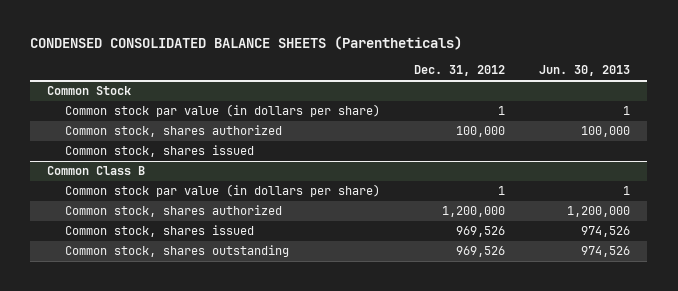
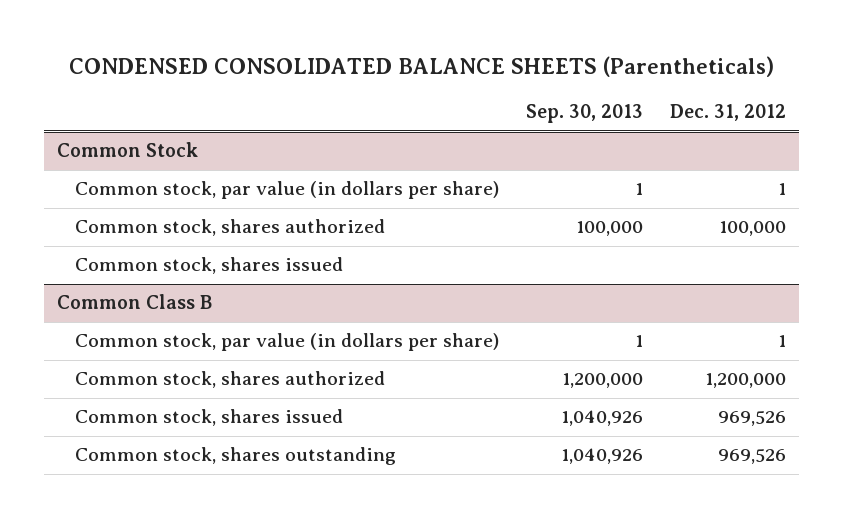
[539,65,631,77] Jun. 30, 2013 -> none
none -> [526,104,644,124] Sep. 30, 2013
[65,104,381,118] Common stock par value (in dollars per share) -> [75,181,500,200] Common stock, par value (in dollars per share)
[65,184,381,198] Common stock par value (in dollars per share) -> [75,333,500,352] Common stock, par value (in dollars per share)

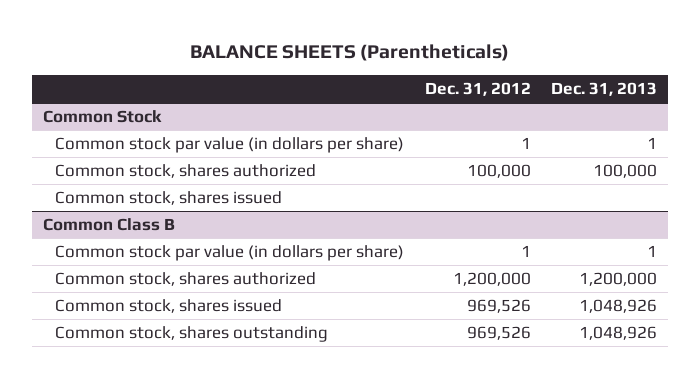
[69,55,775,77] CONDENSED CONSOLIDATED BALANCE SHEETS (Parentheticals) -> [189,44,509,62] BALANCE SHEETS (Parentheticals)
[526,104,644,124] Sep. 30, 2013 -> none
none -> [551,82,658,97] Dec. 31, 2013
[75,181,500,200] Common stock, par value (in dollars per share) -> [54,137,404,154] Common stock par value (in dollars per share)
[75,333,500,352] Common stock, par value (in dollars per share) -> [54,245,404,262] Common stock par value (in dollars per share)

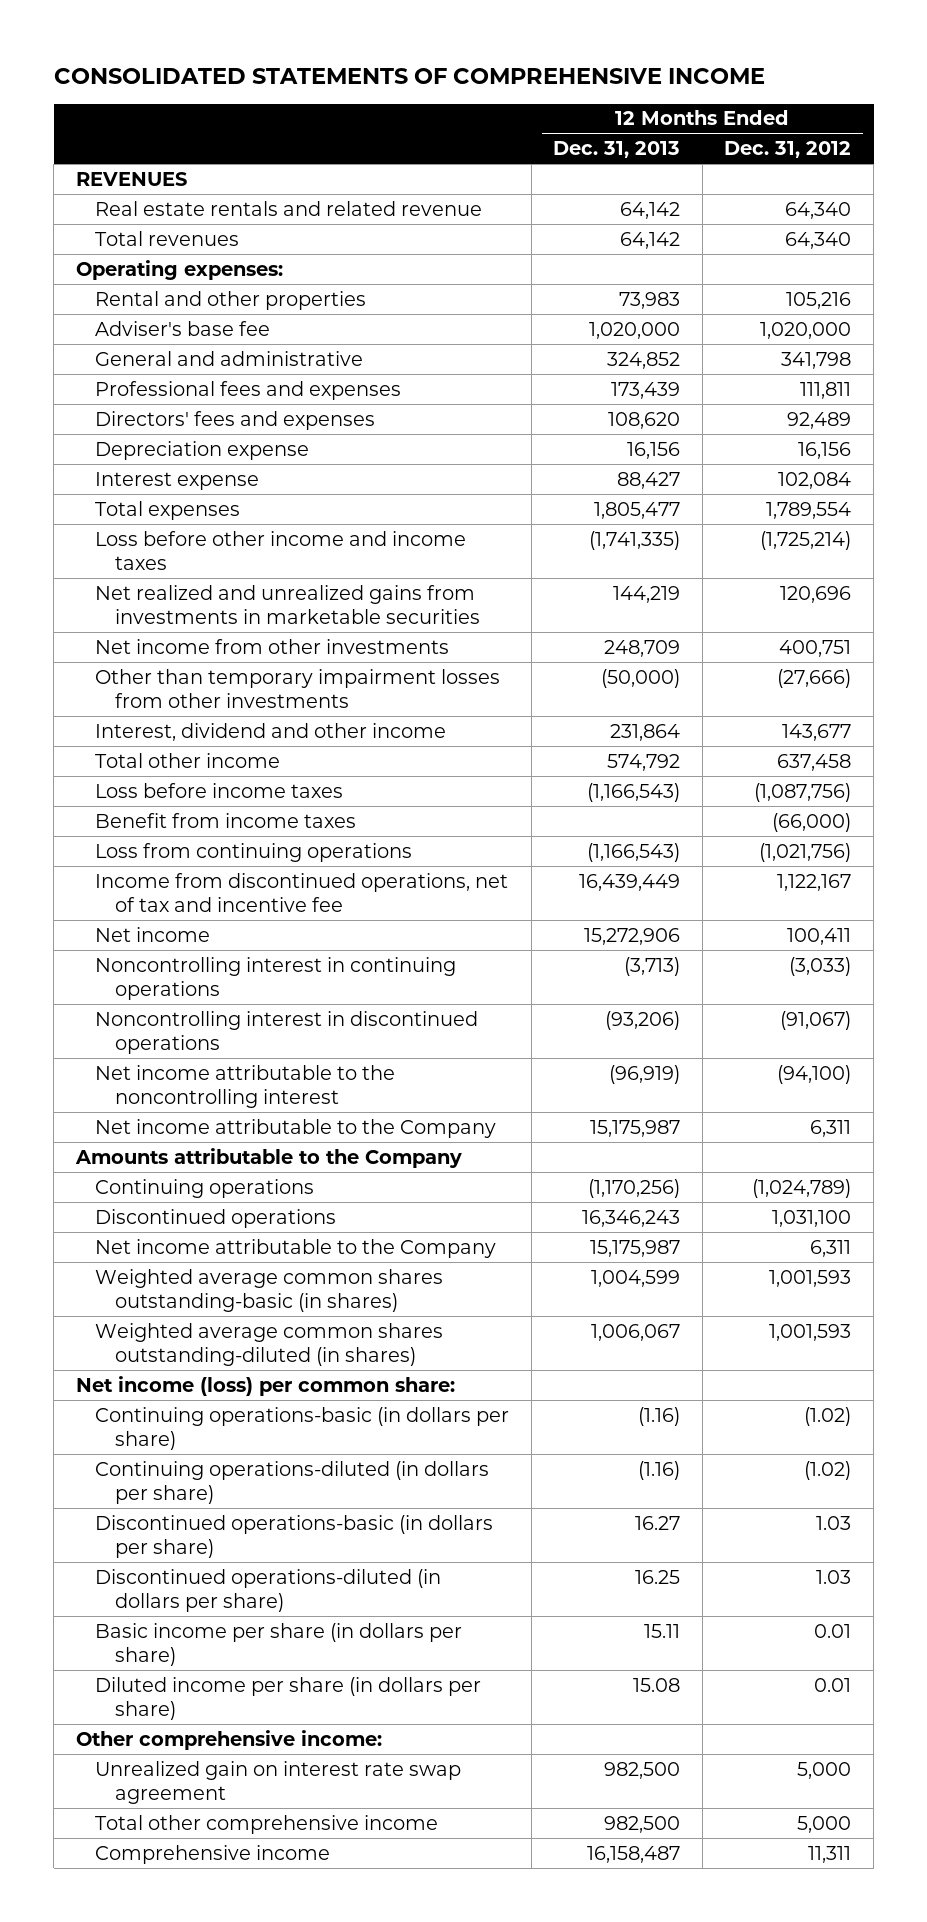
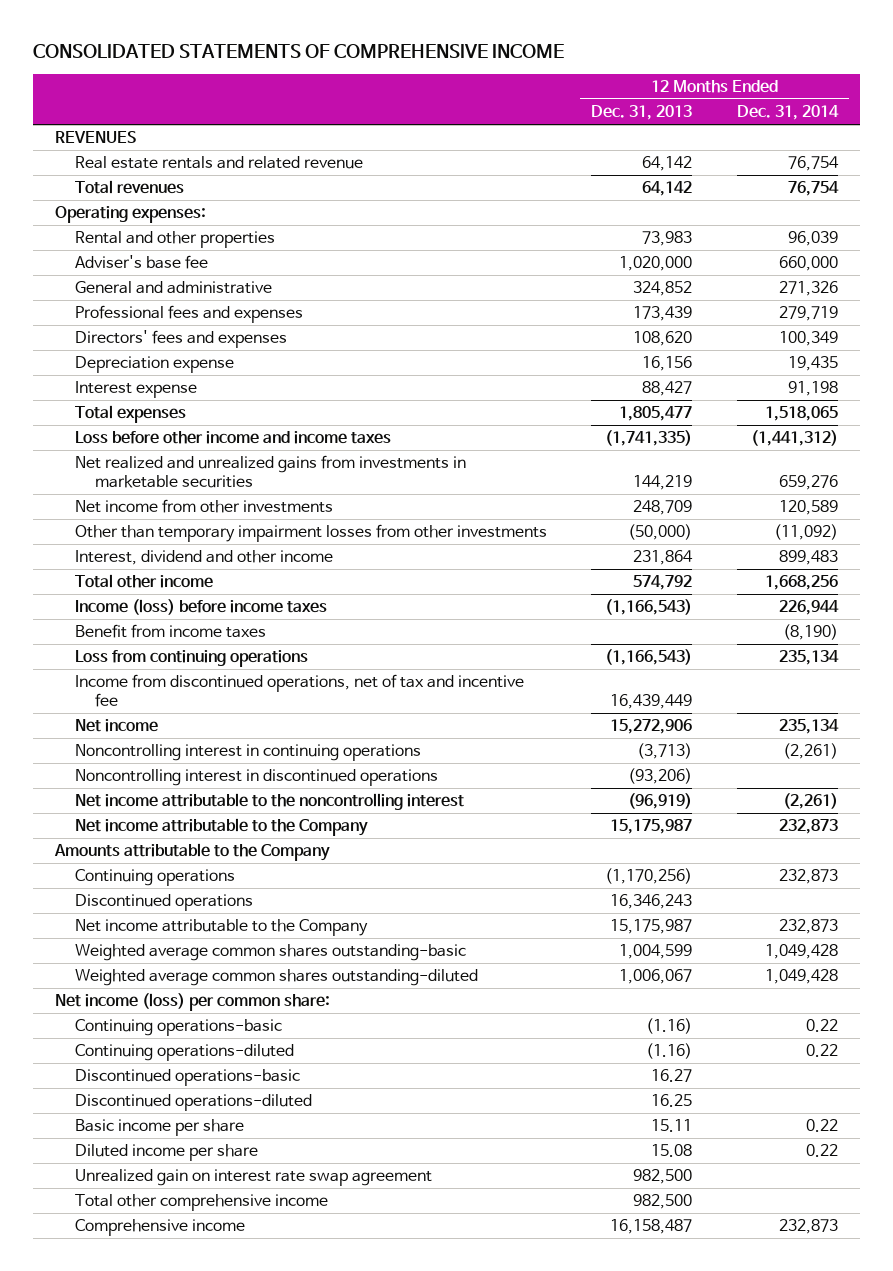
[724,141,852,159] Dec. 31, 2012 -> none
none -> [736,105,839,121] Dec. 31, 2014
[95,782,344,798] Loss before income taxes -> [74,599,327,616] Income (loss) before income taxes
[95,1268,444,1312] Weighted average common shares outstanding-basic (in shares) -> [74,944,466,962] Weighted average common shares outstanding-basic
[95,1322,444,1366] Weighted average common shares outstanding-diluted (in shares) -> [74,969,478,987] Weighted average common shares outstanding-diluted
[75,1729,382,1750] Other comprehensive income: -> none
[95,1406,510,1450] Continuing operations-basic (in dollars per share) -> [74,1019,282,1037] Continuing operations-basic
[95,1460,490,1504] Continuing operations-diluted (in dollars per share) -> [74,1044,294,1062] Continuing operations-diluted
[95,1514,494,1558] Discontinued operations-basic (in dollars per share) -> [74,1069,300,1087] Discontinued operations-basic
[95,1568,442,1612] Discontinued operations-diluted (in dollars per share) -> [74,1094,312,1112] Discontinued operations-diluted
[95,1622,463,1666] Basic income per share (in dollars per share) -> [74,1119,244,1137] Basic income per share
[95,1676,482,1720] Diluted income per share (in dollars per share) -> [74,1144,258,1162] Diluted income per share

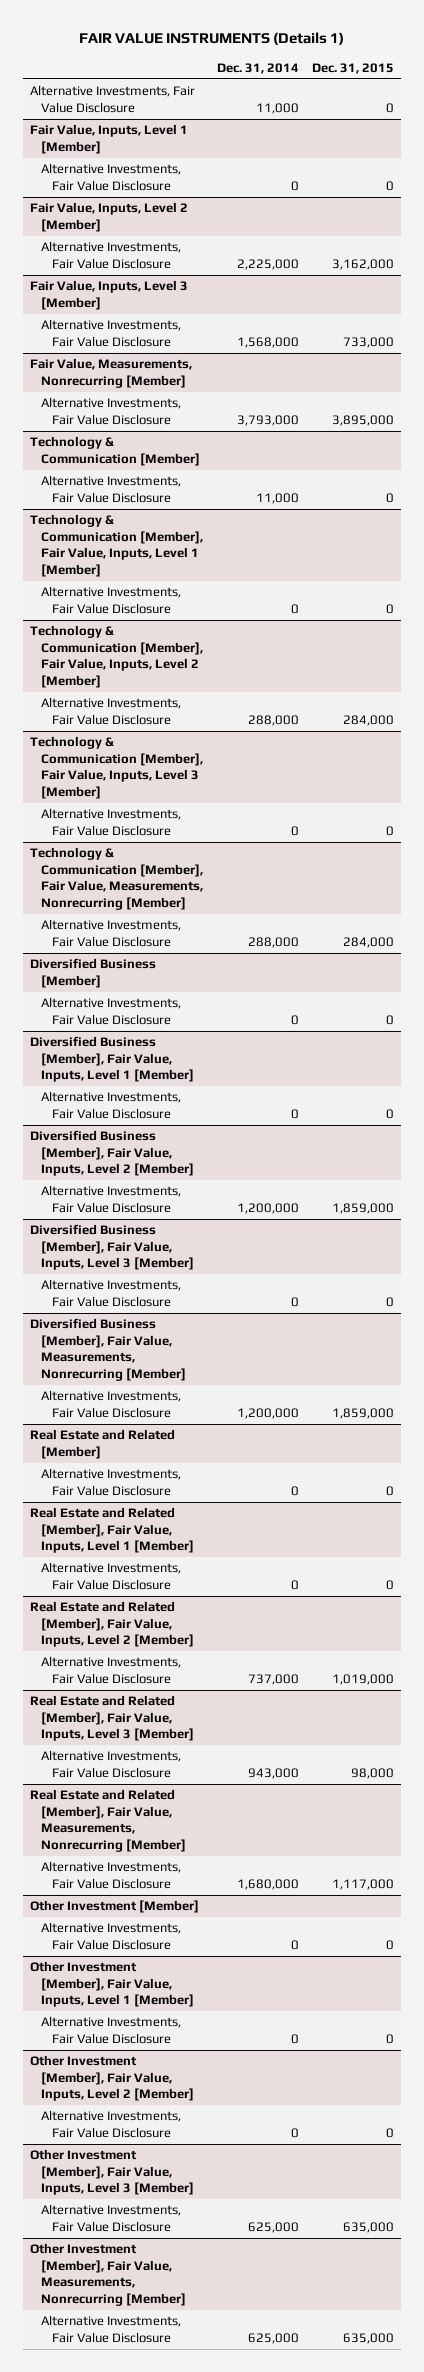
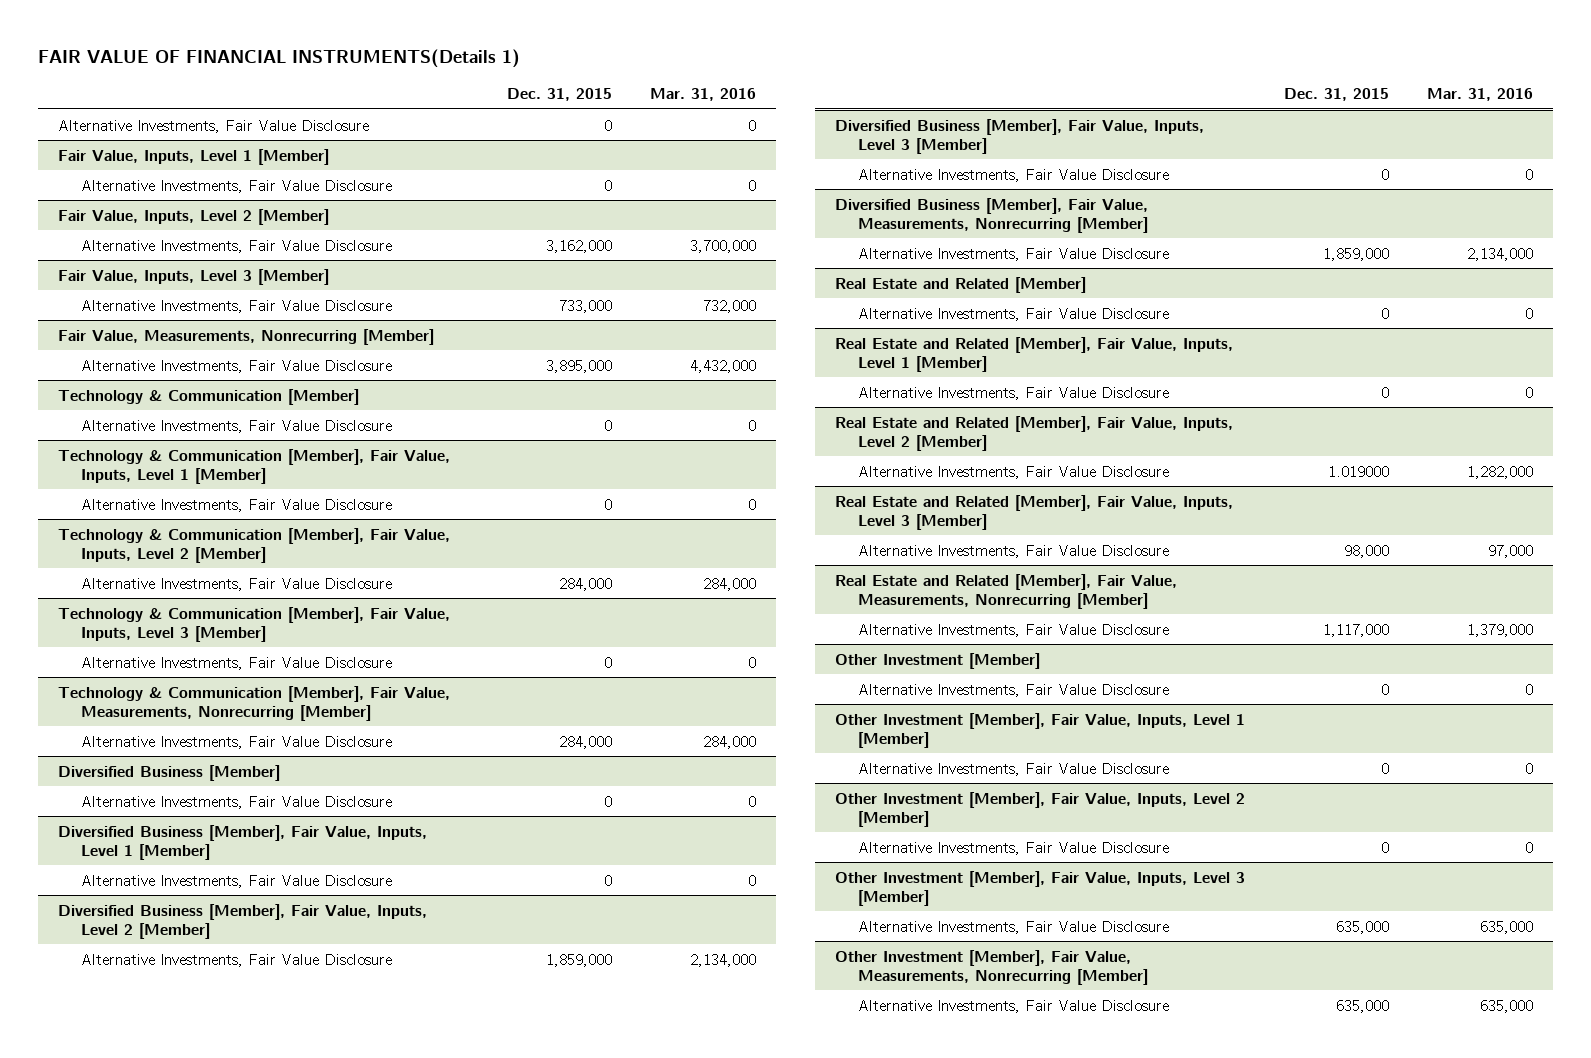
[78,32,344,46] FAIR VALUE INSTRUMENTS (Details 1) -> [38,48,521,68] FAIR VALUE OF FINANCIAL INSTRUMENTS(Details 1)
[216,62,299,74] Dec. 31, 2014 -> none
none -> [650,87,757,101] Mar. 31, 2016
[331,1673,394,1685] 1,019,000 -> [1327,465,1389,477] 1.019000

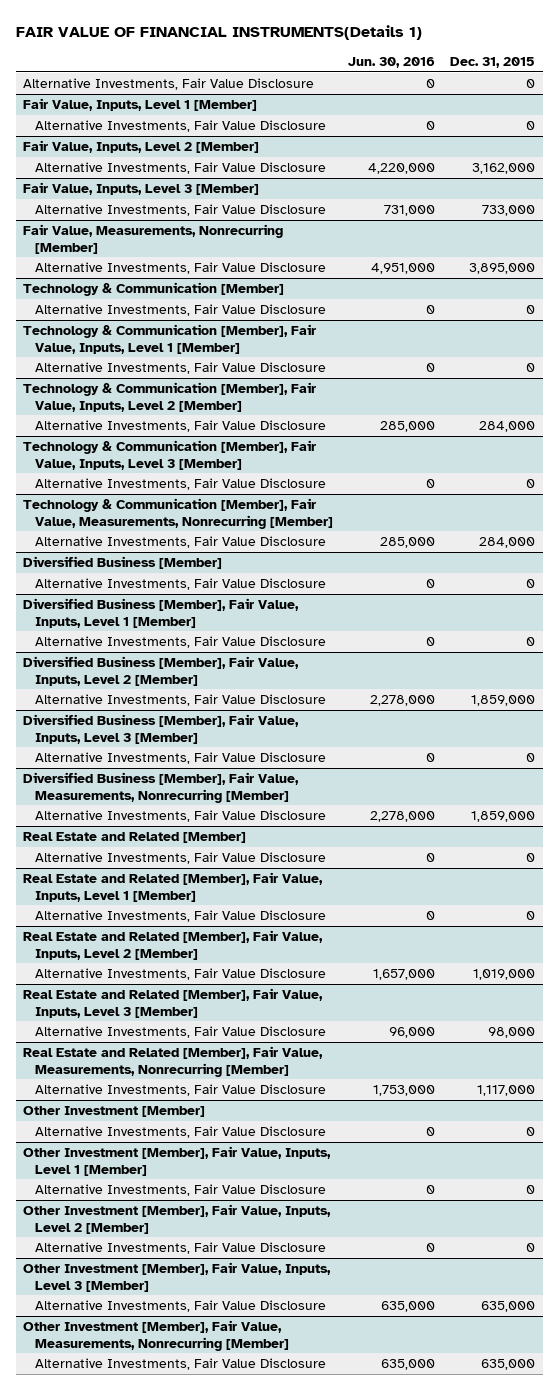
[650,87,757,101] Mar. 31, 2016 -> none
none -> [347,56,435,68] Jun. 30, 2016
[1327,465,1389,477] 1.019000 -> [472,969,535,981] 1,019,000

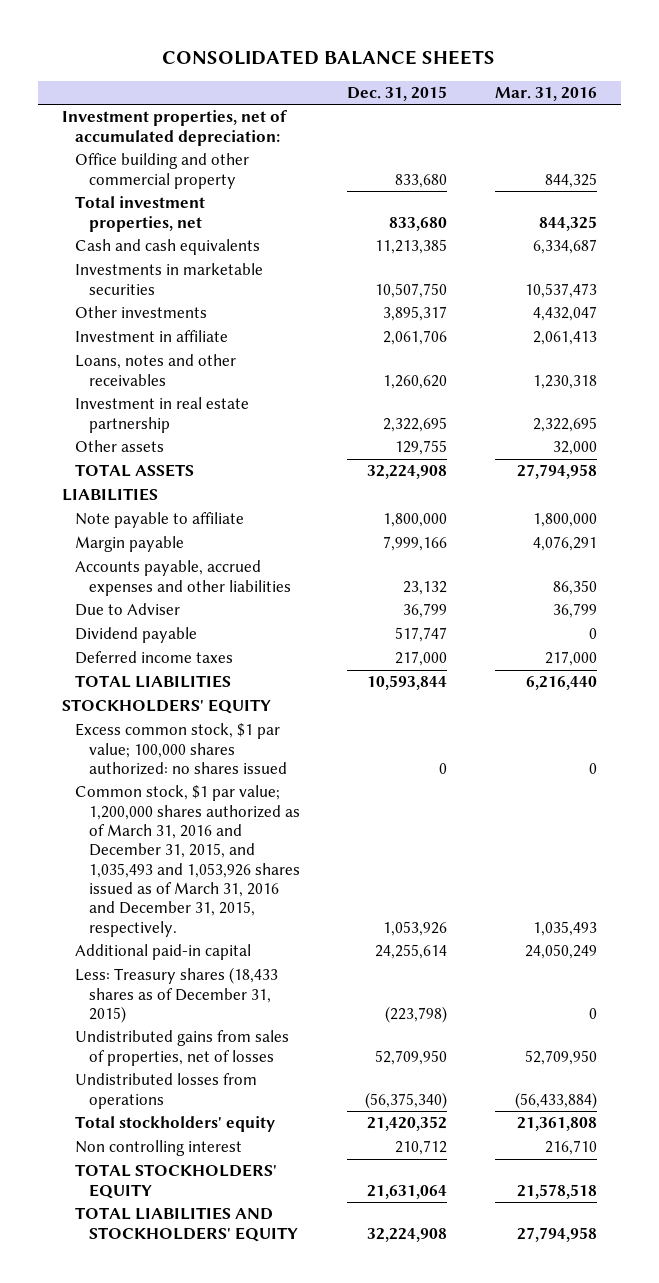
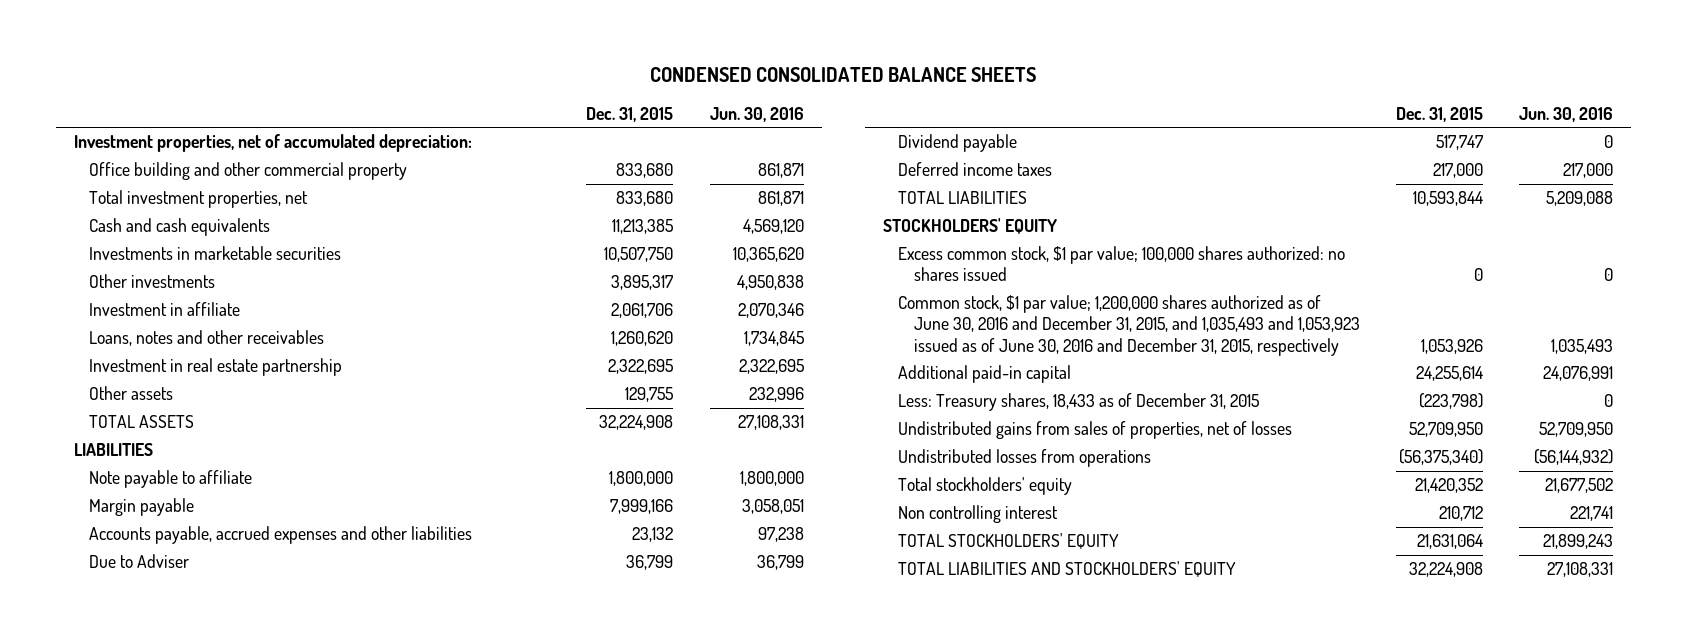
[162,49,496,65] CONSOLIDATED BALANCE SHEETS -> [650,67,1037,83] CONDENSED CONSOLIDATED BALANCE SHEETS
[495,86,598,101] Mar. 31, 2016 -> none
none -> [709,106,804,122] Jun. 30, 2016
[75,785,300,937] Common stock, $1 par value; 1,200,000 shares authorized as of March 31, 2016 and December 31, 2015, and 1,035,493 and 1,053,926 shares issued as of March 31, 2016 and December 31, 2015, respectively. -> [898,295,1360,356] Common stock, $1 par value; 1,200,000 shares authorized as of June 30, 2016 and December 31, 2015, and 1,035,493 and 1,053,923 issued as of June 30, 2016 and December 31, 2015, respectively
[75,967,279,1023] Less: Treasury shares (18,433 shares as of December 31, 2015) -> [898,393,1260,412] Less: Treasury shares, 18,433 as of December 31, 2015

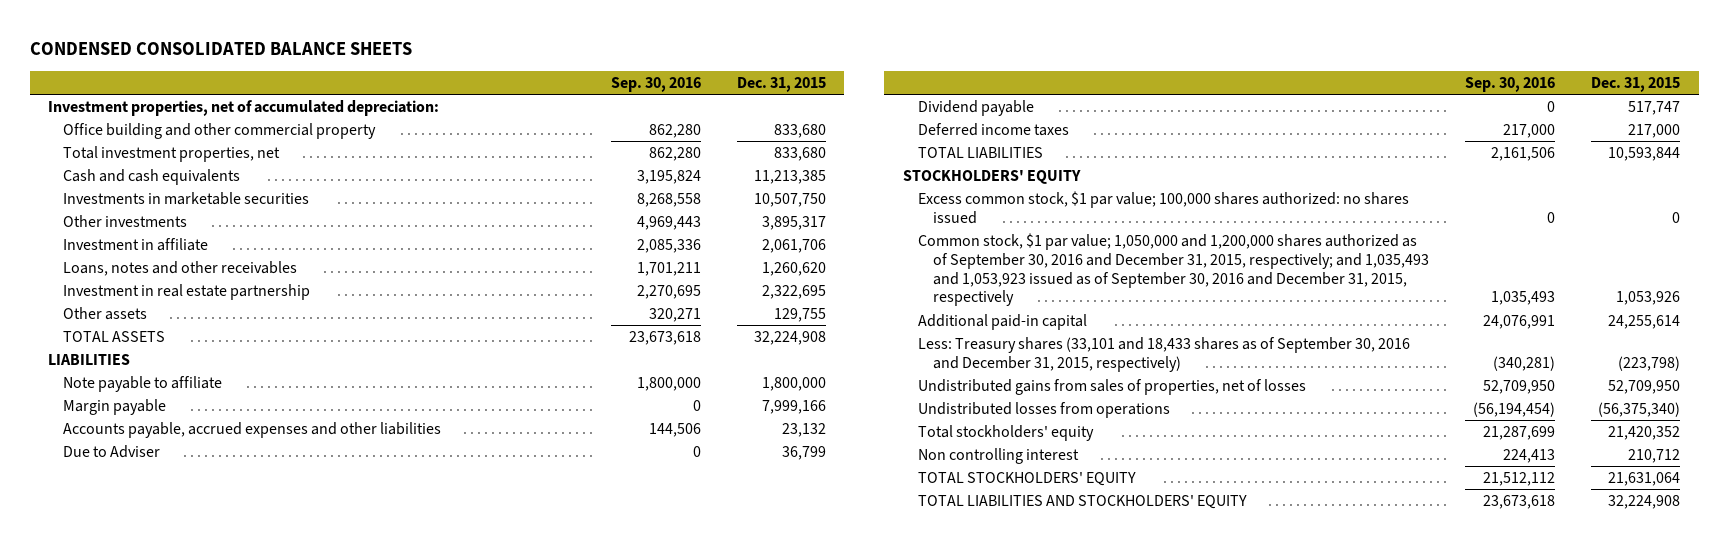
[709,106,804,122] Jun. 30, 2016 -> none
none -> [610,76,701,92] Sep. 30, 2016
[898,295,1360,356] Common stock, $1 par value; 1,200,000 shares authorized as of June 30, 2016 and December 31, 2015, and 1,035,493 and 1,053,923 issued as of June 30, 2016 and December 31, 2015, respectively -> [917,233,1429,307] Common stock, $1 par value; 1,050,000 and 1,200,000 shares authorized as of September 30, 2016 and December 31, 2015, respectively; and 1,035,493 and 1,053,923 issued as of September 30, 2016 and December 31, 2015, respectively
[898,393,1260,412] Less: Treasury shares, 18,433 as of December 31, 2015 -> [917,337,1410,372] Less: Treasury shares (33,101 and 18,433 shares as of September 30, 2016 and December 31, 2015, respectively)

